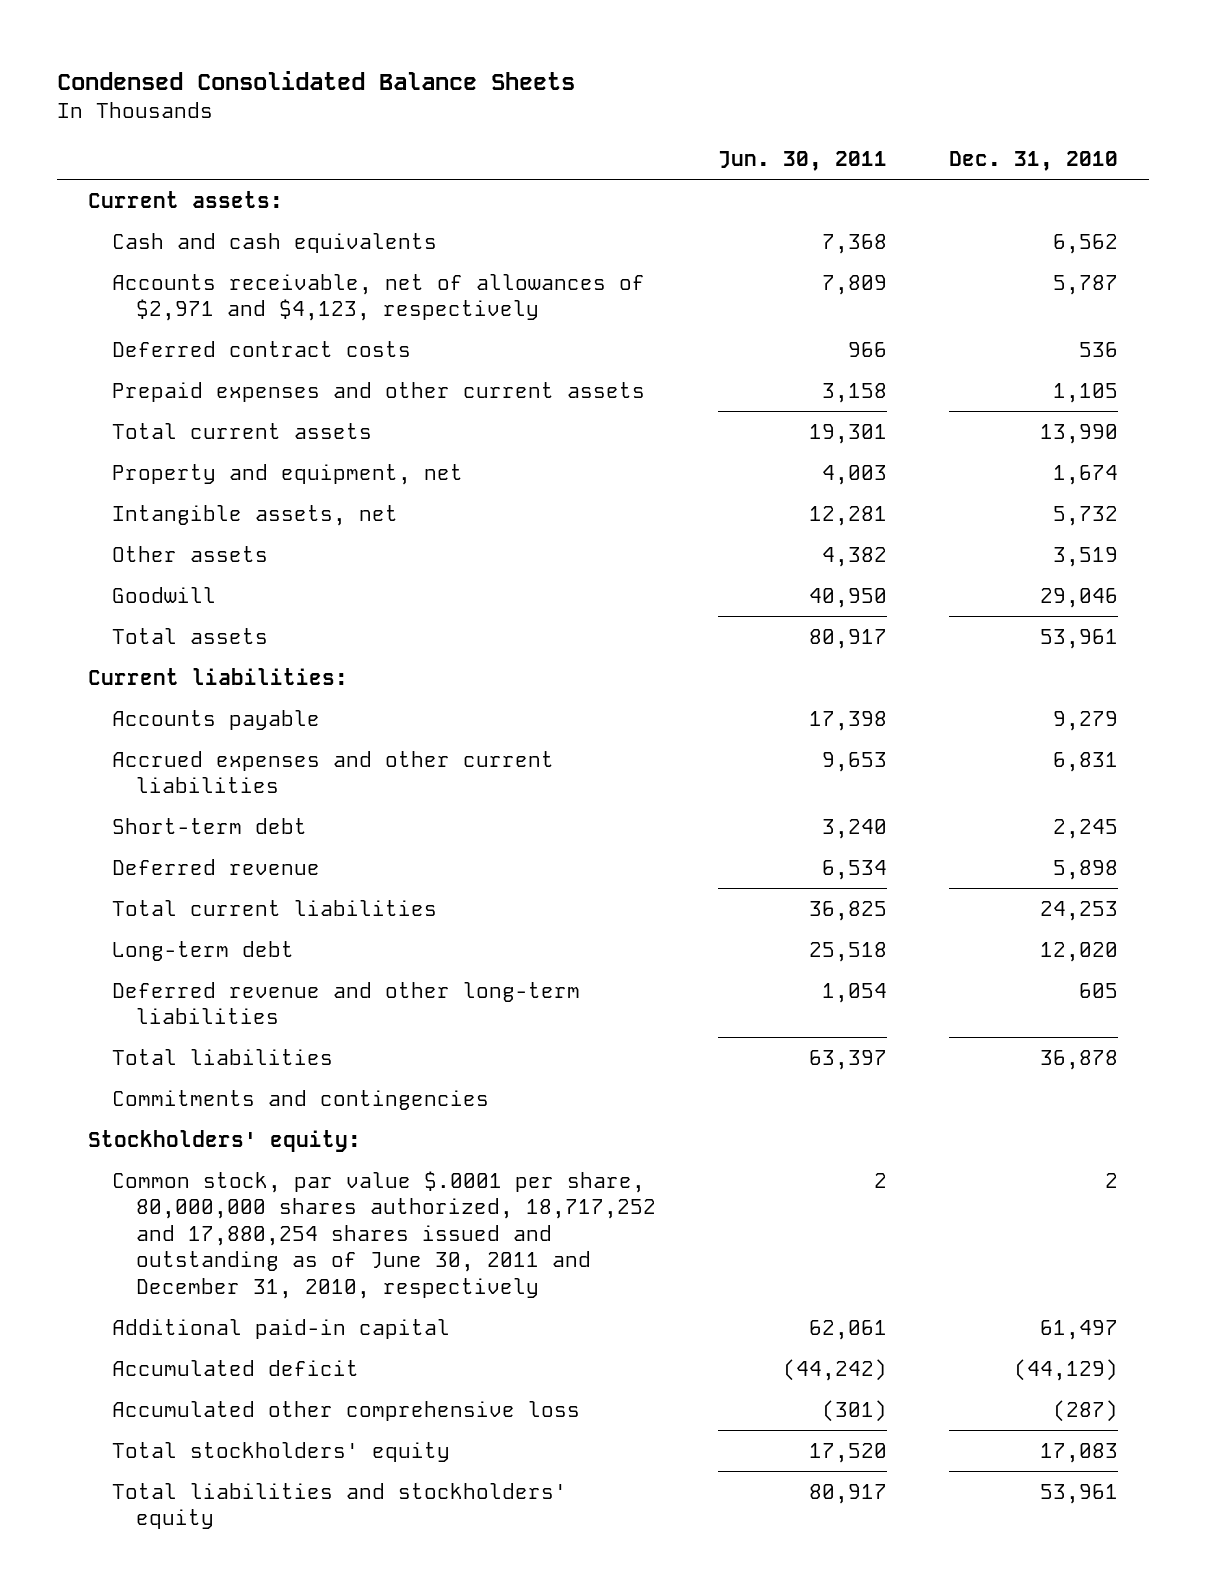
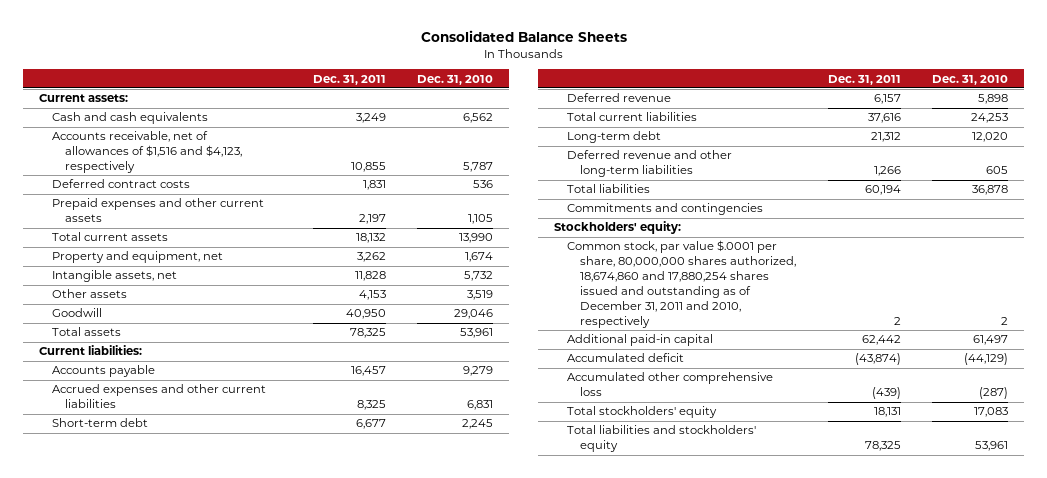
[57,70,576,90] Condensed Consolidated Balance Sheets -> [420,29,627,42] Consolidated Balance Sheets
[717,151,887,172] Jun. 30, 2011 -> none
none -> [312,74,386,85] Dec. 31, 2011
[112,273,646,322] Accounts receivable, net of allowances of $2,971 and $4,123, respectively -> [52,131,243,174] Accounts receivable, net of allowances of $1,516 and $4,123, respectively
[112,1170,656,1299] Common stock, par value $.0001 per share, 80,000,000 shares authorized, 18,717,252 and 17,880,254 shares issued and outstanding as of June 30, 2011 and December 31, 2010, respectively -> [567,240,797,328] Common stock, par value $.0001 per share, 80,000,000 shares authorized, 18,674,860 and 17,880,254 shares issued and outstanding as of December 31, 2011 and 2010, respectively

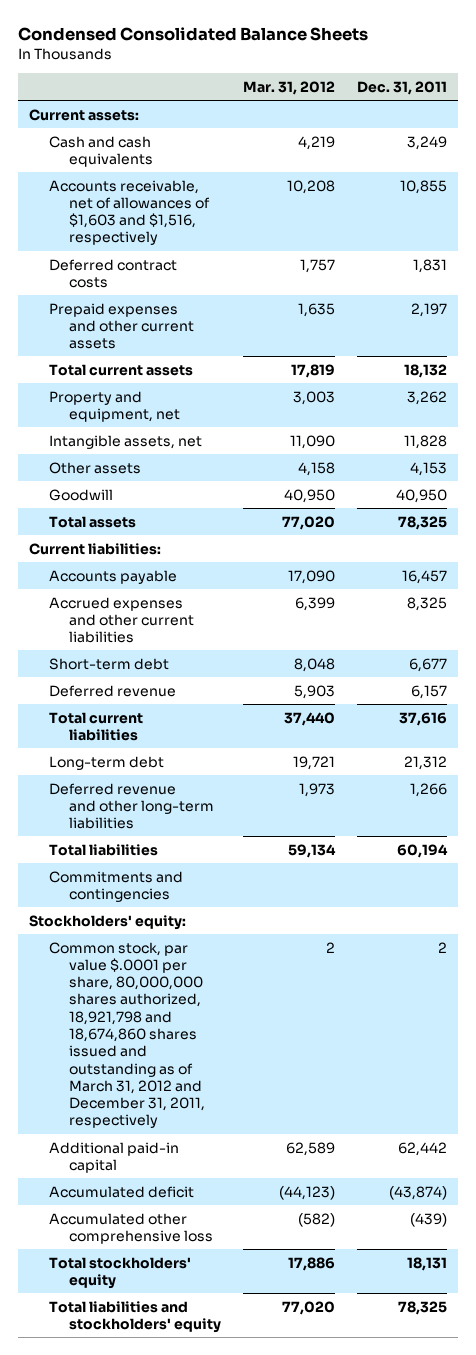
[420,29,627,42] Consolidated Balance Sheets -> [17,27,368,42] Condensed Consolidated Balance Sheets
[417,74,494,85] Dec. 31, 2010 -> none
none -> [243,81,336,96] Mar. 31, 2012
[52,131,243,174] Accounts receivable, net of allowances of $1,516 and $4,123, respectively -> [49,179,211,246] Accounts receivable, net of allowances of $1,603 and $1,516, respectively
[567,240,797,328] Common stock, par value $.0001 per share, 80,000,000 shares authorized, 18,674,860 and 17,880,254 shares issued and outstanding as of December 31, 2011 and 2010, respectively -> [49,941,206,1129] Common stock, par value $.0001 per share, 80,000,000 shares authorized, 18,921,798 and 18,674,860 shares issued and outstanding as of March 31, 2012 and December 31, 2011, respectively

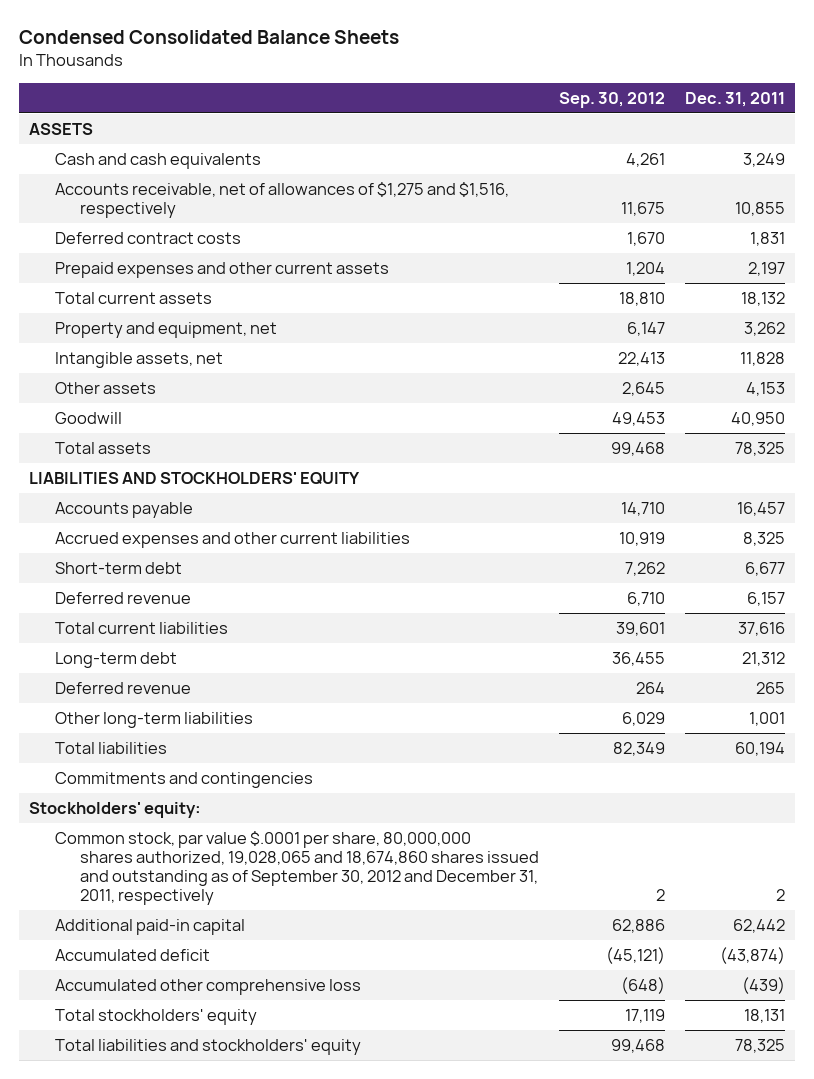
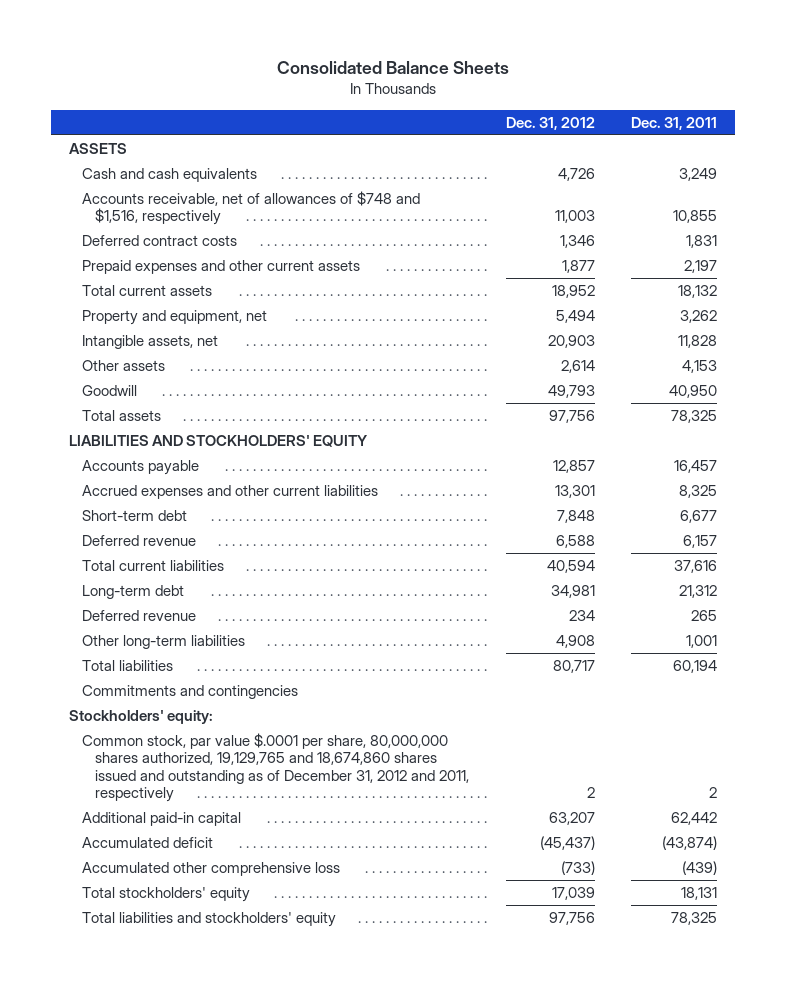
[18,30,399,45] Condensed Consolidated Balance Sheets -> [276,61,509,75] Consolidated Balance Sheets
[559,91,666,108] Sep. 30, 2012 -> none
none -> [505,116,595,130] Dec. 31, 2012
[54,182,509,219] Accounts receivable, net of allowances of $1,275 and $1,516, respectively -> [82,191,421,226] Accounts receivable, net of allowances of $748 and $1,516, respectively
[54,831,540,906] Common stock, par value $.0001 per share, 80,000,000 shares authorized, 19,028,065 and 18,674,860 shares issued and outstanding as of September 30, 2012 and December 31, 2011, respectively -> [82,733,470,803] Common stock, par value $.0001 per share, 80,000,000 shares authorized, 19,129,765 and 18,674,860 shares issued and outstanding as of December 31, 2012 and 2011, respectively

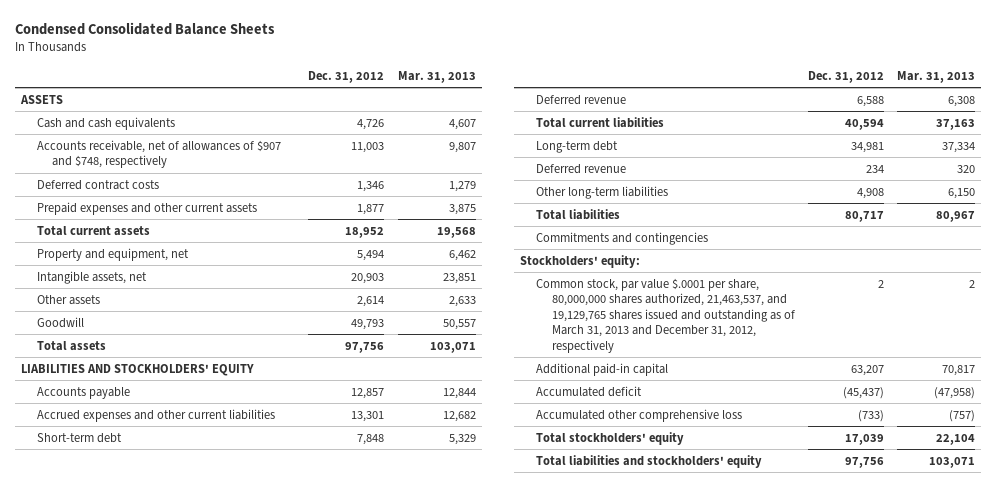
[276,61,509,75] Consolidated Balance Sheets -> [14,22,275,36] Condensed Consolidated Balance Sheets
[631,116,718,130] Dec. 31, 2011 -> none
none -> [397,70,476,83] Mar. 31, 2013
[82,191,421,226] Accounts receivable, net of allowances of $748 and $1,516, respectively -> [36,139,281,169] Accounts receivable, net of allowances of $907 and $748, respectively
[82,733,470,803] Common stock, par value $.0001 per share, 80,000,000 shares authorized, 19,129,765 and 18,674,860 shares issued and outstanding as of December 31, 2012 and 2011, respectively -> [535,277,795,353] Common stock, par value $.0001 per share, 80,000,000 shares authorized, 21,463,537, and 19,129,765 shares issued and outstanding as of March 31, 2013 and December 31, 2012, respectively

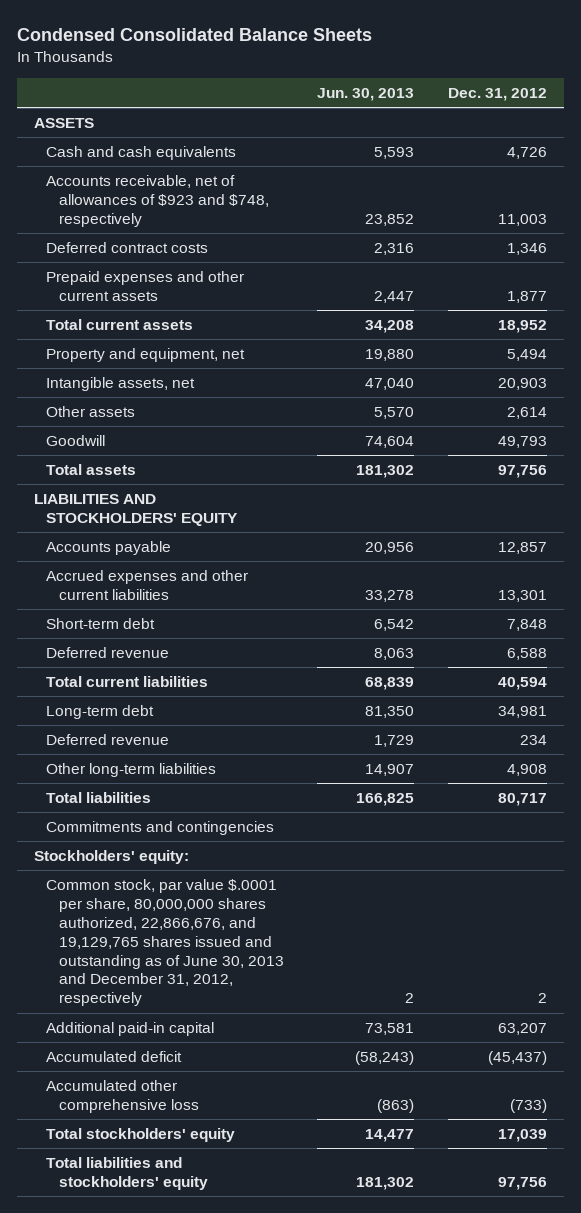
[397,70,476,83] Mar. 31, 2013 -> none
none -> [317,87,415,101] Jun. 30, 2013
[36,139,281,169] Accounts receivable, net of allowances of $907 and $748, respectively -> [46,174,269,227] Accounts receivable, net of allowances of $923 and $748, respectively
[535,277,795,353] Common stock, par value $.0001 per share, 80,000,000 shares authorized, 21,463,537, and 19,129,765 shares issued and outstanding as of March 31, 2013 and December 31, 2012, respectively -> [46,878,284,1007] Common stock, par value $.0001 per share, 80,000,000 shares authorized, 22,866,676, and 19,129,765 shares issued and outstanding as of June 30, 2013 and December 31, 2012, respectively

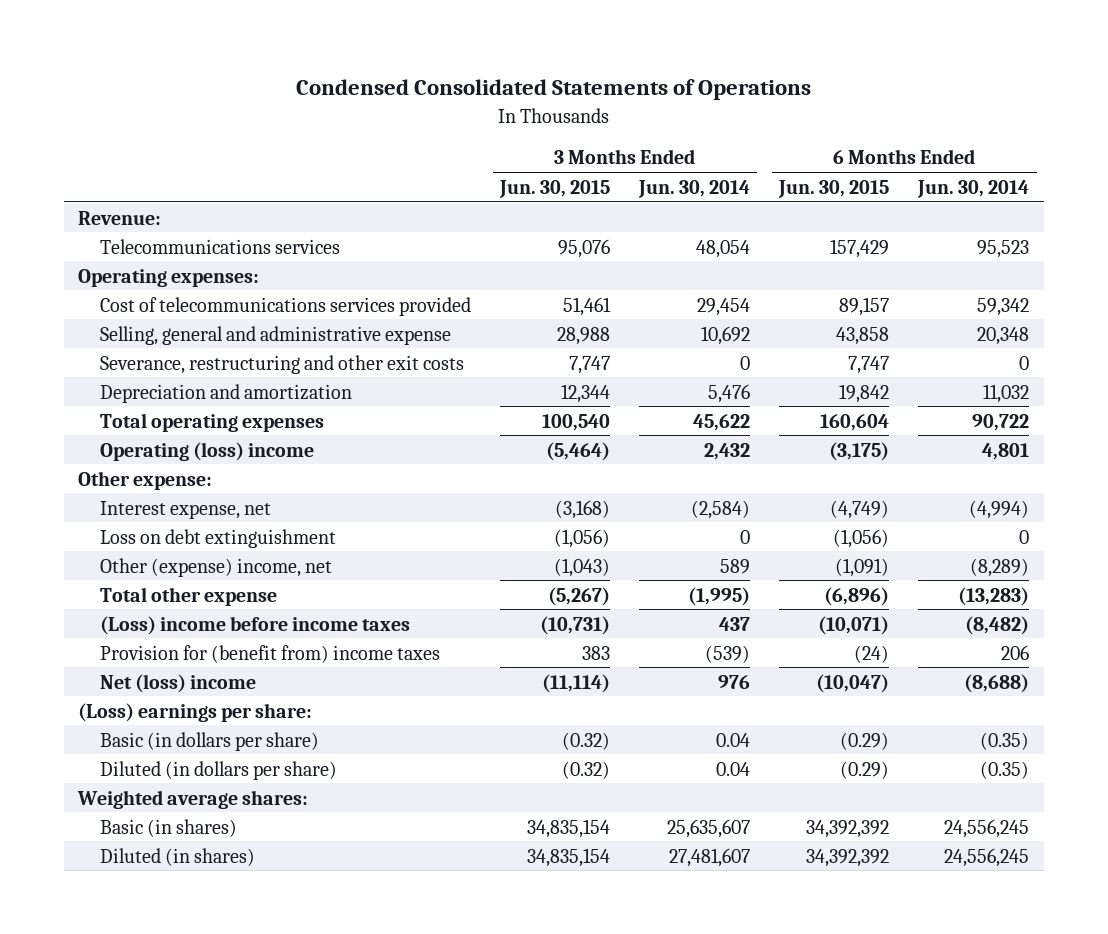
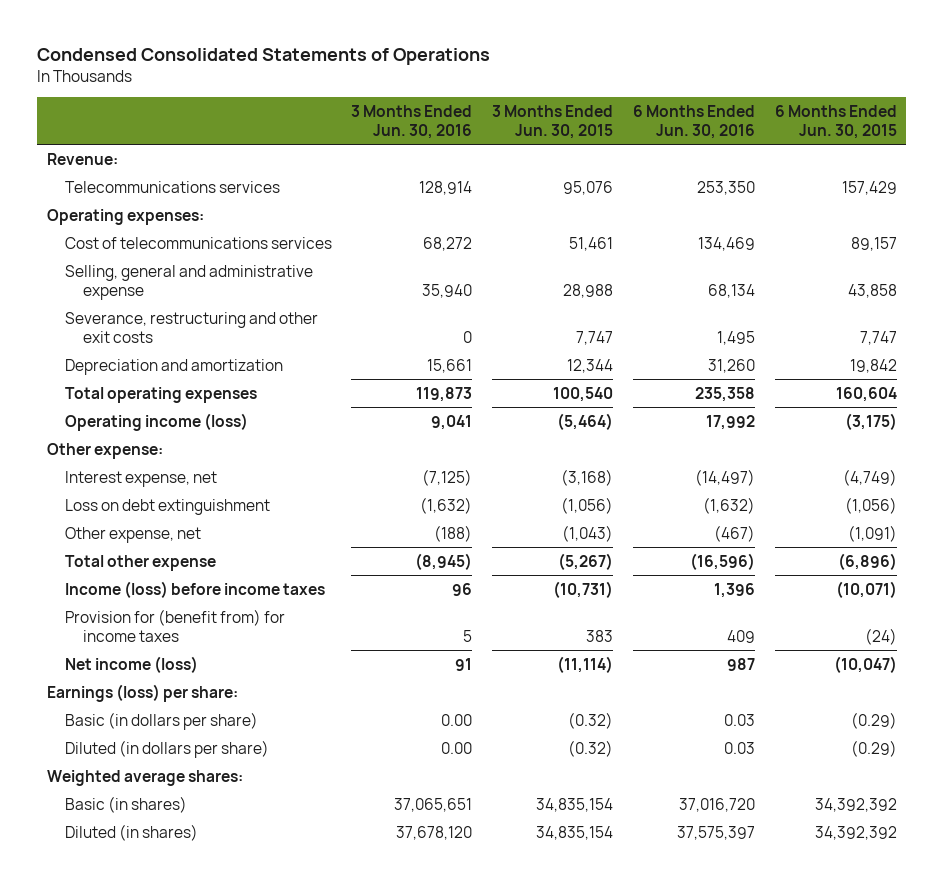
[638,179,751,198] Jun. 30, 2014 -> none
[917,179,1030,198] Jun. 30, 2014 -> none
none -> [351,104,473,139] 3 Months Ended Jun. 30, 2016
none -> [632,104,755,139] 6 Months Ended Jun. 30, 2016
[100,296,472,316] Cost of telecommunications services provided -> [64,236,332,249] Cost of telecommunications services
[100,441,315,461] Operating (loss) income -> [64,412,248,431] Operating income (loss)
[100,557,333,577] Other (expense) income, net -> [64,526,201,543] Other expense, net
[100,615,411,635] (Loss) income before income taxes -> [64,580,325,598] Income (loss) before income taxes
[100,644,441,663] Provision for (benefit from) income taxes -> [64,608,285,642] Provision for (benefit from) for income taxes
[100,673,257,693] Net (loss) income -> [64,655,198,673] Net income (loss)
[78,702,313,722] (Loss) earnings per share: -> [46,683,238,702] Earnings (loss) per share:

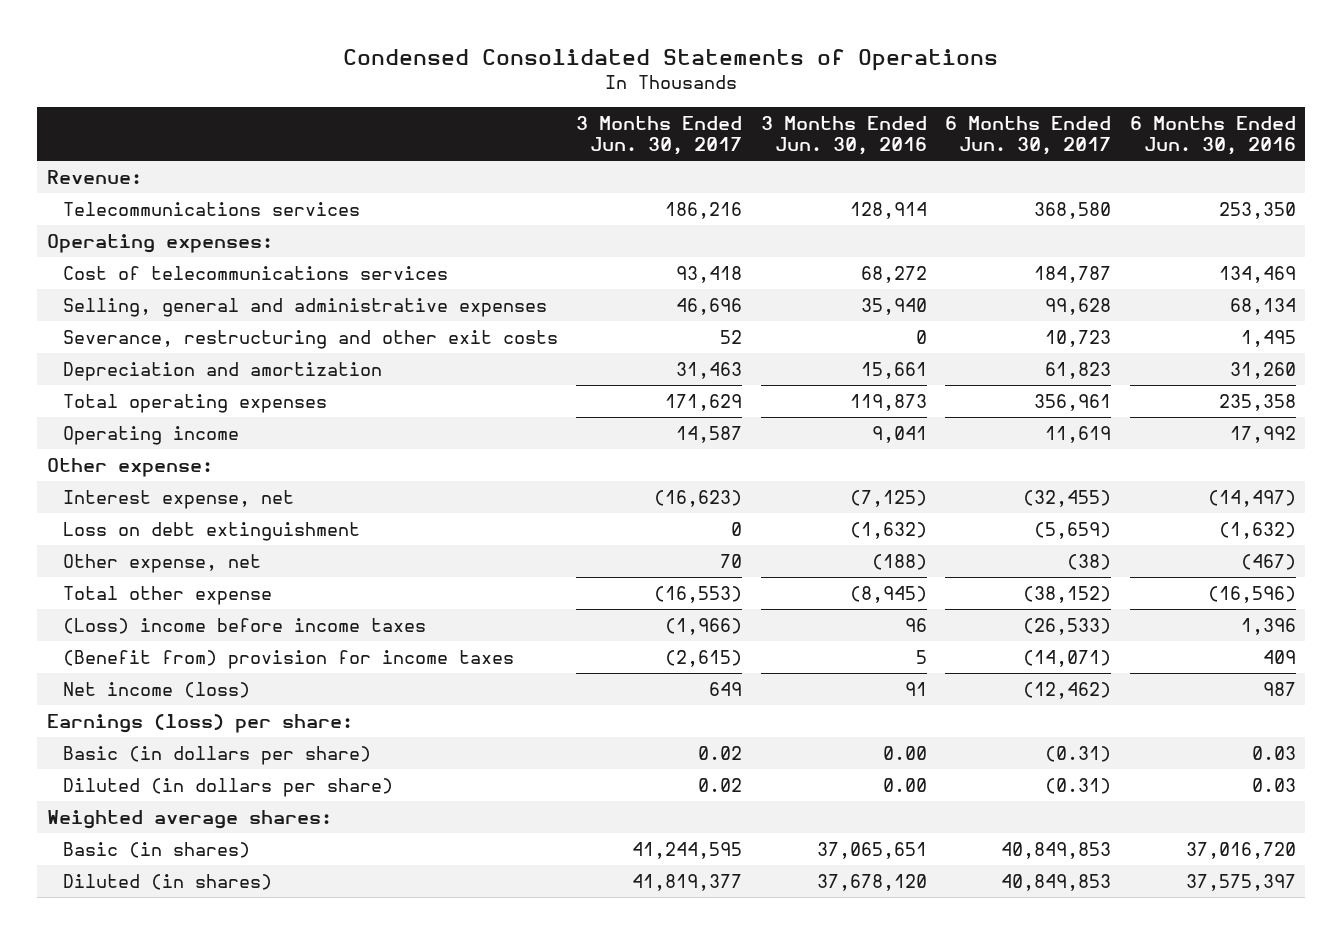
[492,104,614,139] 3 Months Ended Jun. 30, 2015 -> none
[774,104,897,139] 6 Months Ended Jun. 30, 2015 -> none
none -> [576,115,743,156] 3 Months Ended Jun. 30, 2017
none -> [945,115,1112,156] 6 Months Ended Jun. 30, 2017
[64,264,313,300] Selling, general and administrative expense -> [63,297,548,317] Selling, general and administrative expenses
[64,412,248,431] Operating income (loss) -> [63,425,240,445] Operating income
[64,580,325,598] Income (loss) before income taxes -> [63,617,427,634] (Loss) income before income taxes
[64,608,285,642] Provision for (benefit from) for income taxes -> [63,649,515,669] (Benefit from) provision for income taxes

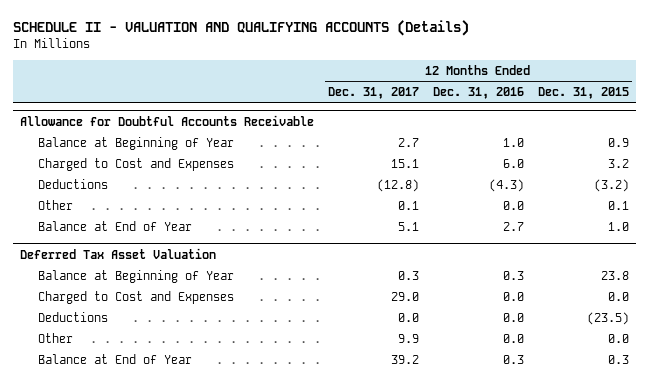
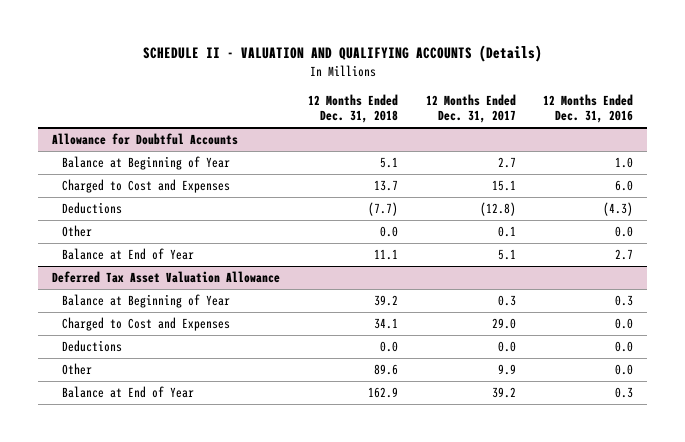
[537,87,629,100] Dec. 31, 2015 -> none
none -> [307,93,398,124] 12 Months Ended Dec. 31, 2018
[20,114,315,126] Allowance for Doubtful Accounts Receivable -> [51,133,238,146] Allowance for Doubtful Accounts
[20,247,217,259] Deferred Tax Asset Valuation -> [51,271,280,284] Deferred Tax Asset Valuation Allowance

